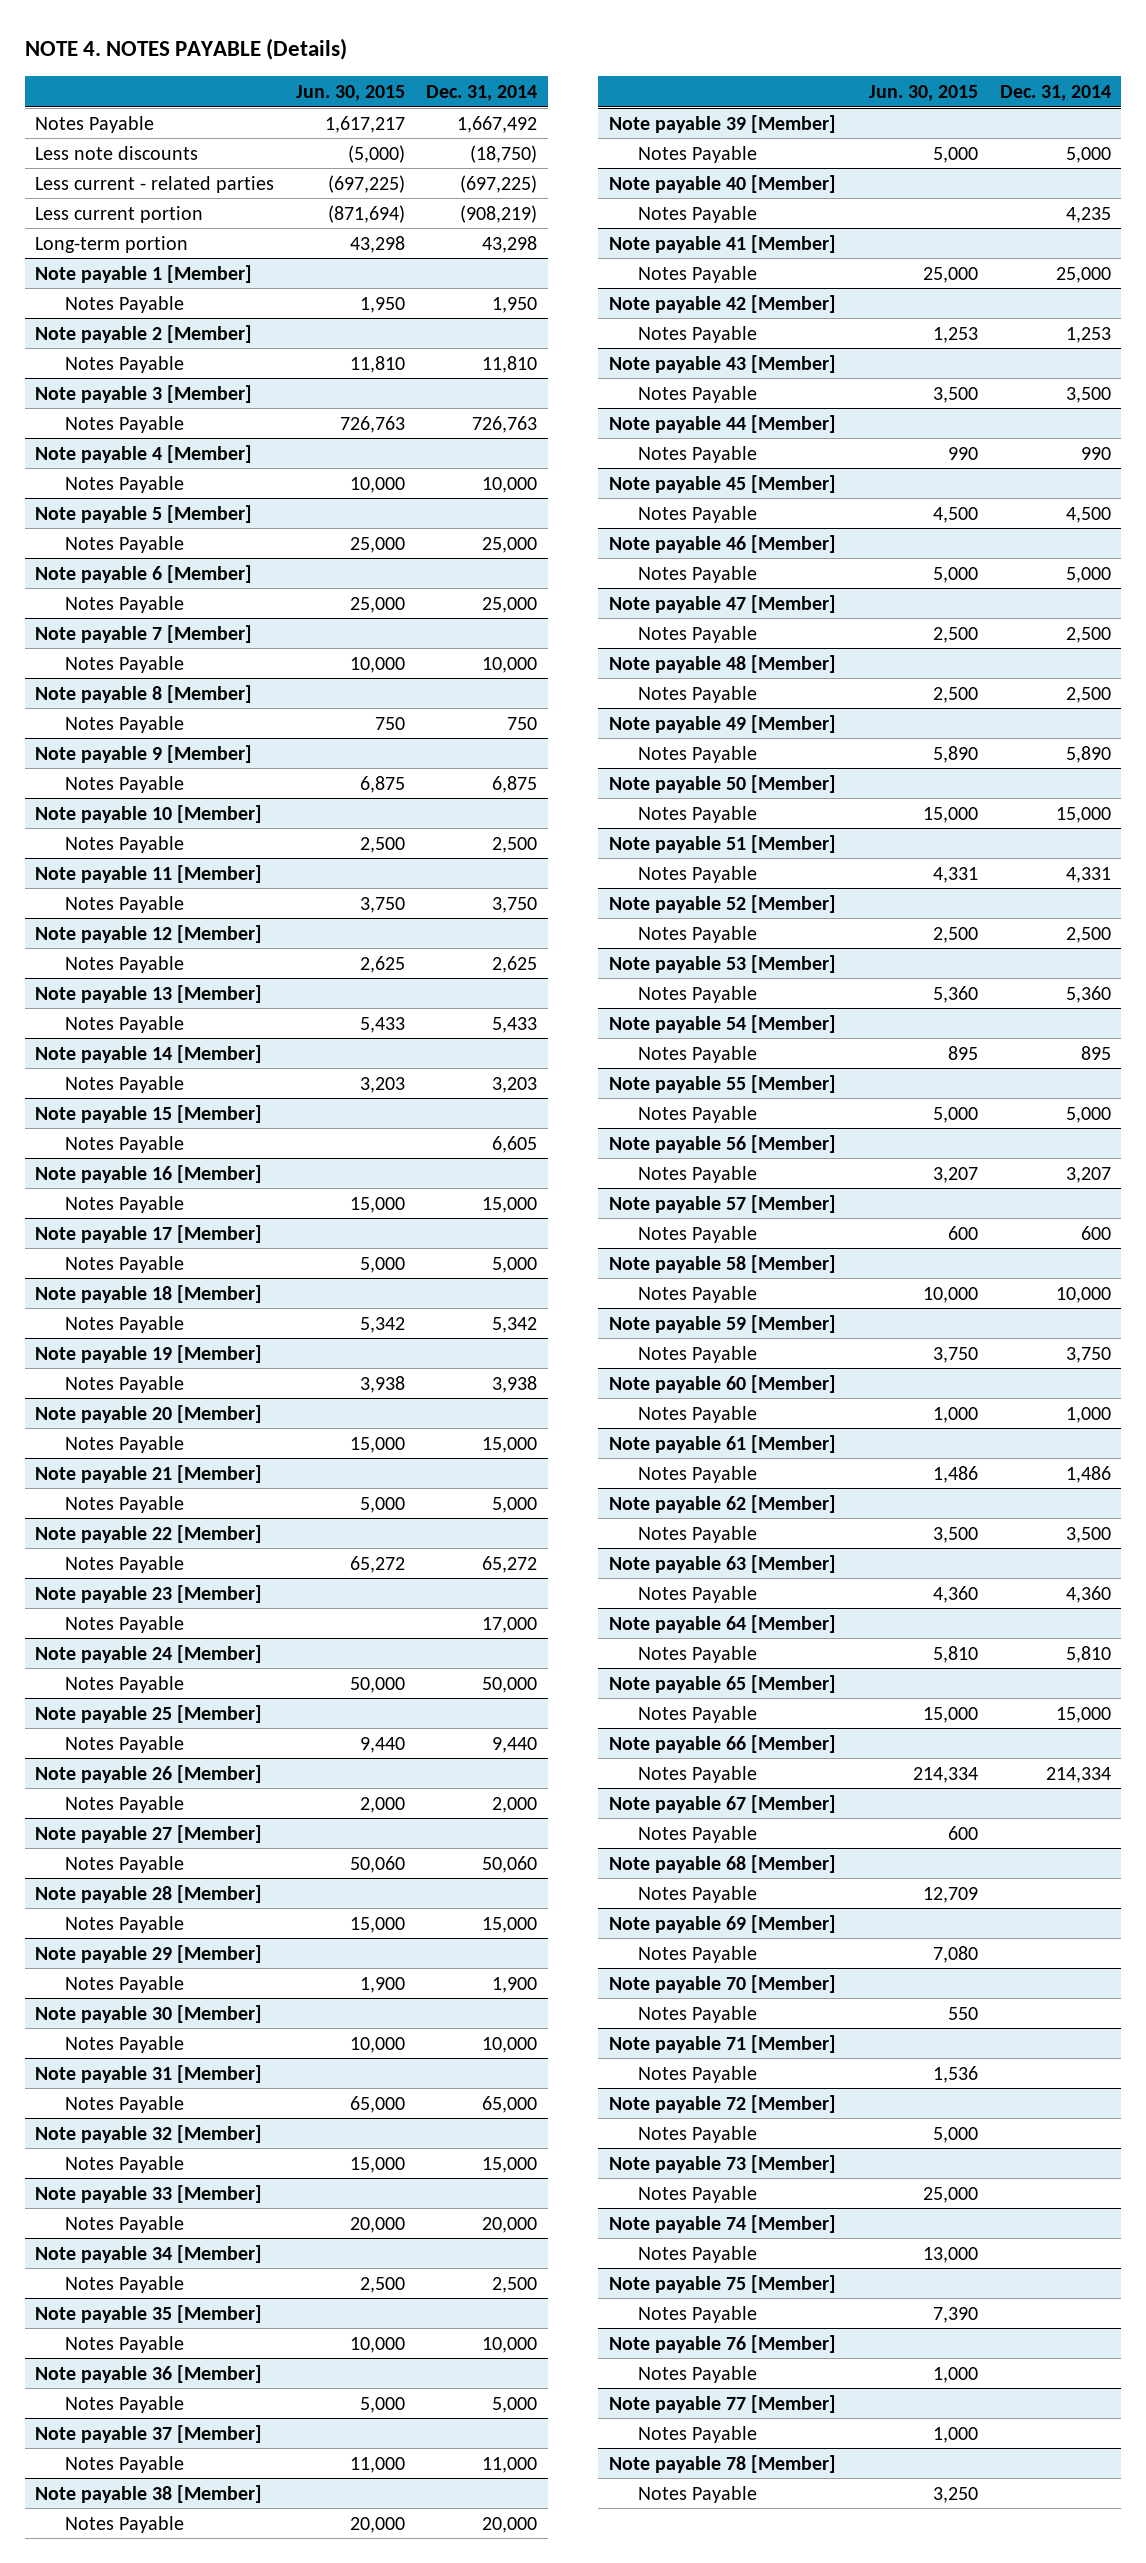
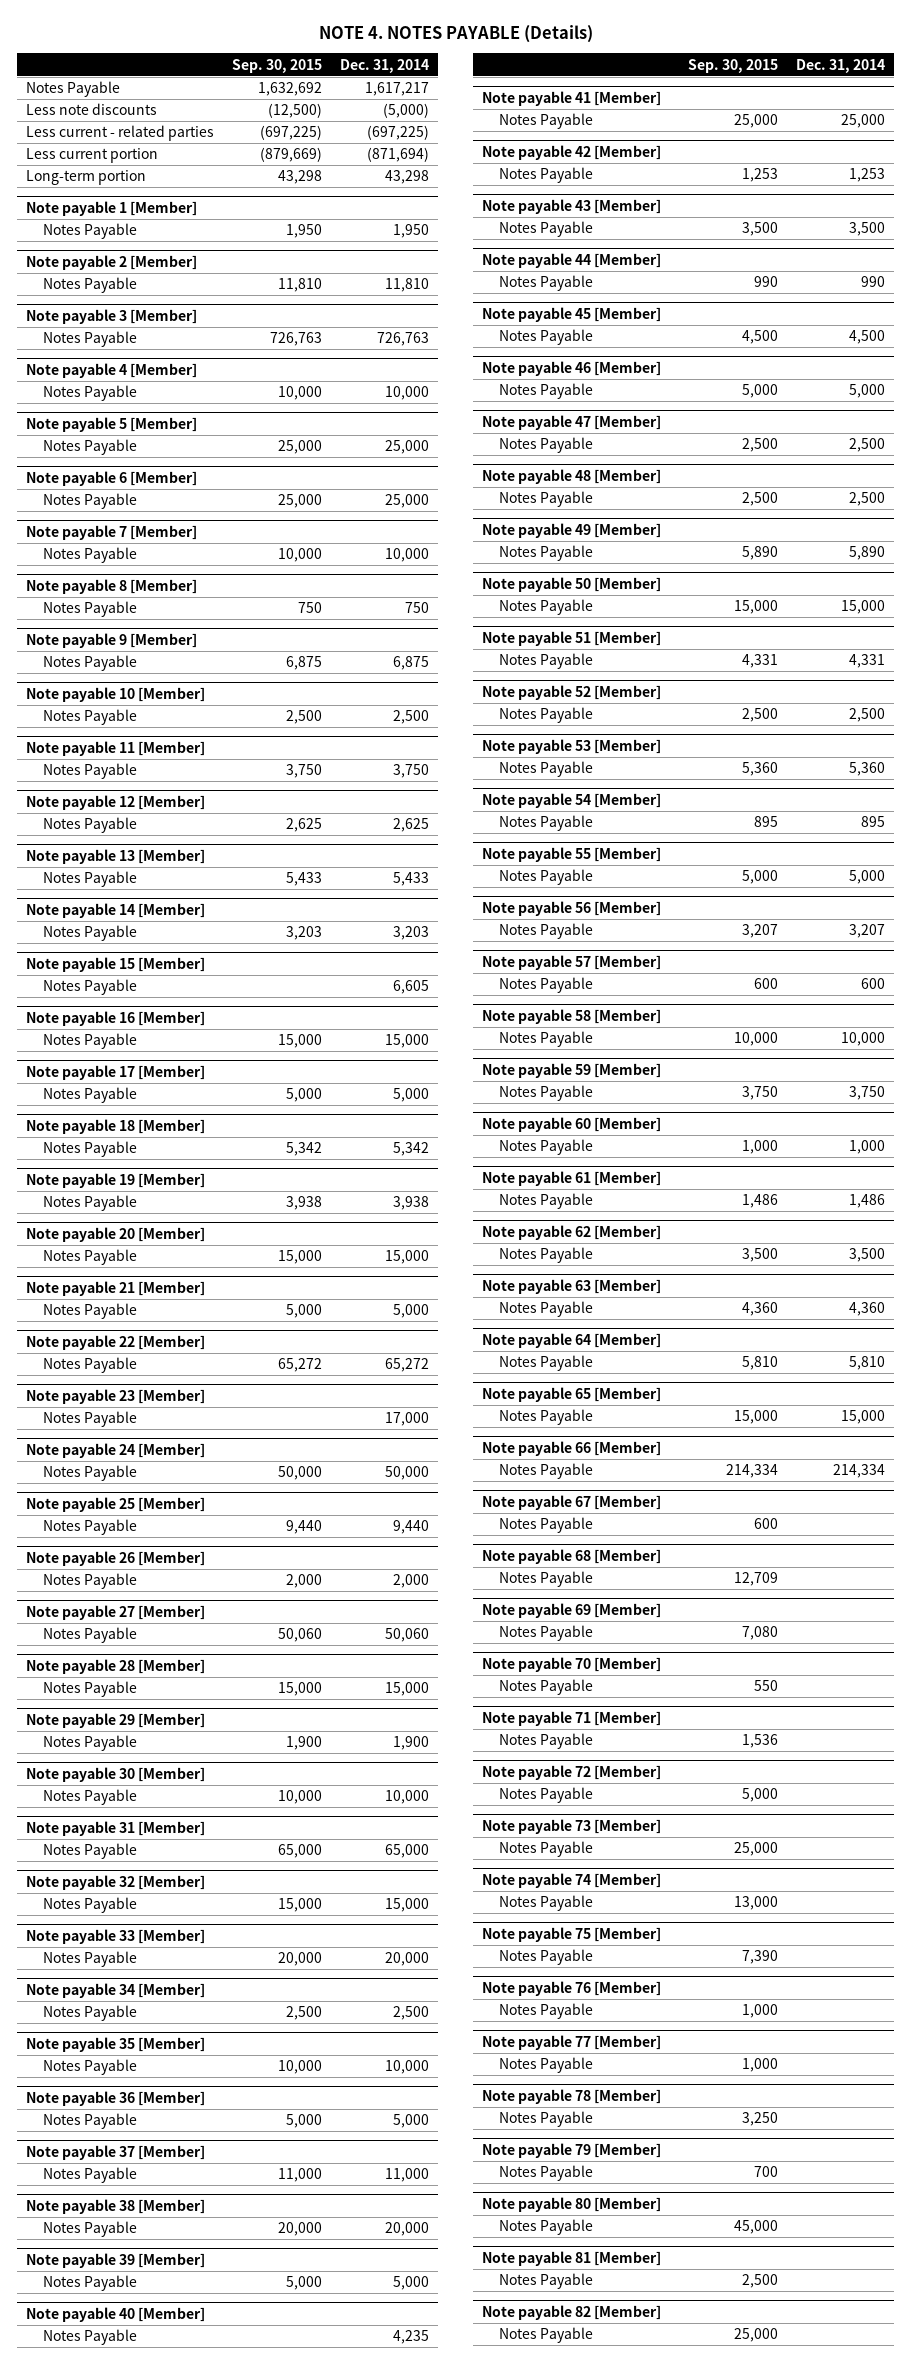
[295,85,405,102] Jun. 30, 2015 -> none
none -> [232,58,323,73] Sep. 30, 2015
[457,115,538,133] 1,667,492 -> [364,82,429,97] 1,617,217
[470,144,538,163] (18,750) -> [382,103,429,119] (5,000)
[460,204,538,223] (908,219) -> [366,147,429,163] (871,694)
none -> [482,2142,662,2158] Note payable 79 [Member]
none -> [499,2165,594,2182] Notes Payable
none -> [482,2196,662,2212] Note payable 80 [Member]
none -> [499,2219,594,2236] Notes Payable
none -> [482,2250,662,2266] Note payable 81 [Member]
none -> [499,2273,594,2290] Notes Payable
none -> [482,2304,662,2320] Note payable 82 [Member]
none -> [499,2327,594,2344] Notes Payable

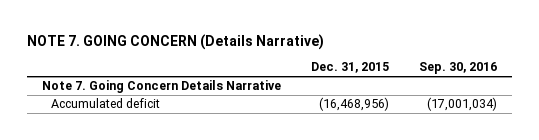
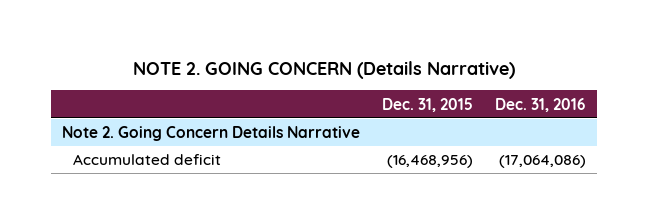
[26,33,324,50] NOTE 7. GOING CONCERN (Details Narrative) -> [133,60,516,79] NOTE 2. GOING CONCERN (Details Narrative)
[419,62,498,75] Sep. 30, 2016 -> none
none -> [495,97,587,112] Dec. 31, 2016
[41,80,281,94] Note 7. Going Concern Details Narrative -> [61,126,360,142] Note 2. Going Concern Details Narrative

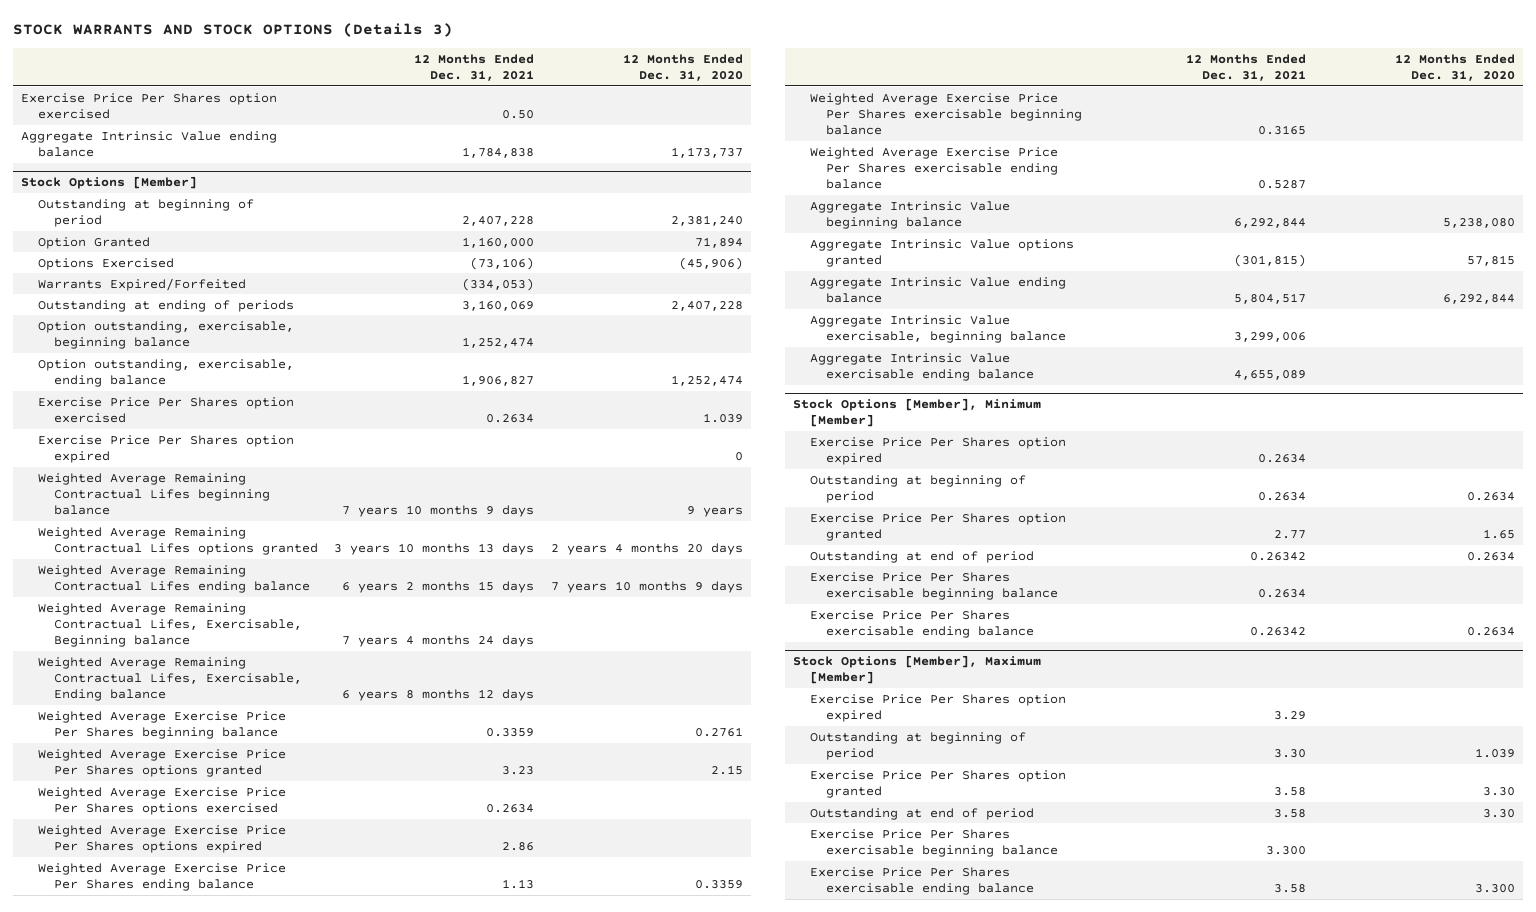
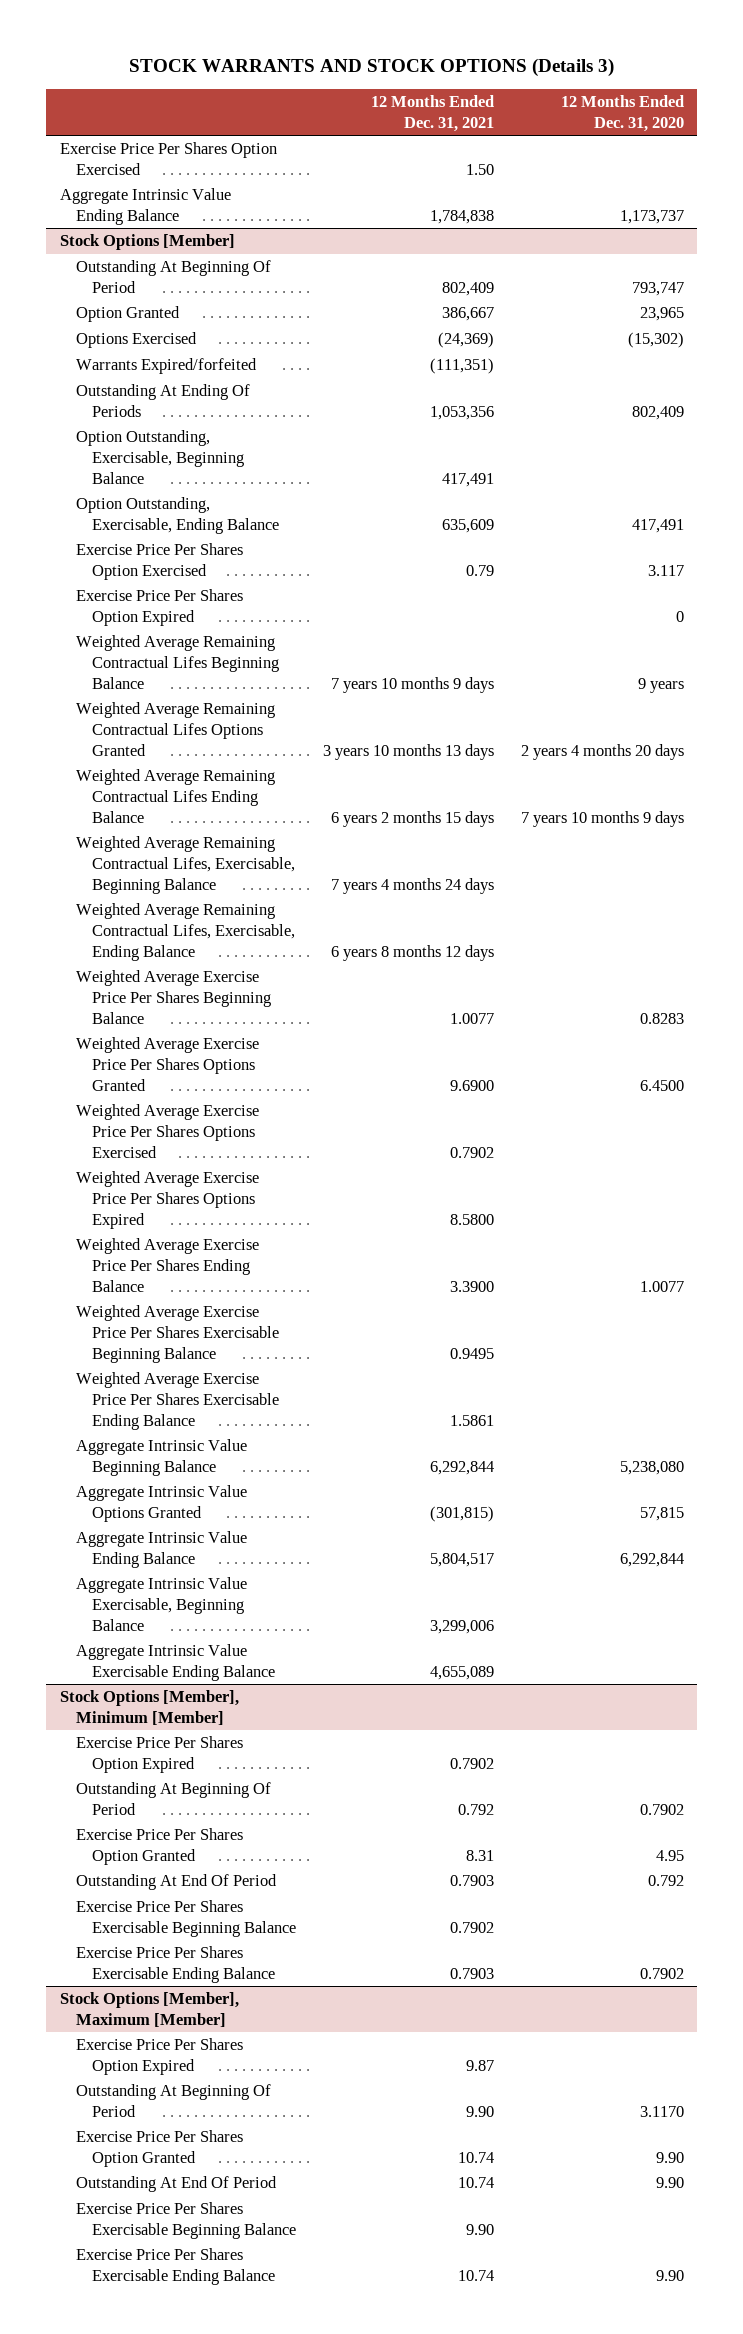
[21,92,278,120] Exercise Price Per Shares option exercised -> [59,142,277,175] Exercise Price Per Shares Option Exercised
[502,110,535,120] 0.50 -> [466,163,495,175] 1.50
[21,130,278,158] Aggregate Intrinsic Value ending balance -> [59,188,231,225] Aggregate Intrinsic Value Ending Balance
[37,198,254,228] Outstanding at beginning of period -> [75,260,271,293] Outstanding At Beginning Of Period
[462,216,535,227] 2,407,228 -> [442,281,495,296] 802,409
[670,215,743,227] 2,381,240 -> [631,281,684,296] 793,747
[462,236,535,248] 1,160,000 -> [442,307,495,322] 386,667
[694,236,743,248] 71,894 -> [639,307,684,322] 23,965
[470,256,535,270] (73,106) -> [438,332,495,349] (24,369)
[678,256,743,270] (45,906) -> [627,332,684,349] (15,302)
[37,277,246,291] Warrants Expired/Forfeited -> [75,358,257,375] Warrants Expired/forfeited
[462,277,535,291] (334,053) -> [430,358,495,375] (111,351)
[37,299,294,312] Outstanding at ending of periods -> [75,384,250,417] Outstanding At Ending Of Periods
[462,299,535,311] 3,160,069 -> [430,405,495,420] 1,053,356
[670,300,743,311] 2,407,228 -> [631,405,684,420] 802,409
[37,320,294,350] Option outstanding, exercisable, beginning balance -> [75,430,245,484] Option Outstanding, Exercisable, Beginning Balance
[462,337,535,349] 1,252,474 -> [442,472,495,487] 417,491
[37,358,294,388] Option outstanding, exercisable, ending balance -> [75,497,280,534] Option Outstanding, Exercisable, Ending Balance
[462,375,535,387] 1,906,827 -> [442,518,495,533] 635,609
[670,375,743,387] 1,252,474 -> [631,518,684,533] 417,491
[37,396,294,424] Exercise Price Per Shares option exercised -> [75,543,243,580] Exercise Price Per Shares Option Exercised
[486,414,535,424] 0.2634 -> [466,564,495,576] 0.79
[702,413,743,424] 1.039 -> [647,564,684,576] 3.117
[37,434,294,464] Exercise Price Per Shares option expired -> [75,589,243,626] Exercise Price Per Shares Option Expired
[37,472,270,516] Weighted Average Remaining Contractual Lifes beginning balance -> [75,635,280,689] Weighted Average Remaining Contractual Lifes Beginning Balance
[37,526,318,556] Weighted Average Remaining Contractual Lifes options granted -> [75,702,275,756] Weighted Average Remaining Contractual Lifes Options Granted
[37,564,310,594] Weighted Average Remaining Contractual Lifes ending balance -> [75,769,275,823] Weighted Average Remaining Contractual Lifes Ending Balance
[37,602,302,648] Weighted Average Remaining Contractual Lifes, Exercisable, Beginning balance -> [75,836,296,894] Weighted Average Remaining Contractual Lifes, Exercisable, Beginning Balance
[37,656,302,702] Weighted Average Remaining Contractual Lifes, Exercisable, Ending balance -> [75,903,296,961] Weighted Average Remaining Contractual Lifes, Exercisable, Ending Balance
[37,710,286,740] Weighted Average Exercise Price Per Shares beginning balance -> [75,970,272,1024] Weighted Average Exercise Price Per Shares Beginning Balance
[486,728,535,738] 0.3359 -> [450,1012,495,1024] 1.0077
[694,727,743,738] 0.2761 -> [639,1012,684,1024] 0.8283
[37,748,286,778] Weighted Average Exercise Price Per Shares options granted -> [75,1037,259,1091] Weighted Average Exercise Price Per Shares Options Granted
[502,766,535,776] 3.23 -> [450,1079,495,1091] 9.6900
[710,765,743,776] 2.15 -> [639,1079,684,1091] 6.4500
[37,786,286,816] Weighted Average Exercise Price Per Shares options exercised -> [75,1104,259,1158] Weighted Average Exercise Price Per Shares Options Exercised
[486,804,535,814] 0.2634 -> [450,1146,495,1158] 0.7902
[37,824,286,854] Weighted Average Exercise Price Per Shares options expired -> [75,1171,259,1229] Weighted Average Exercise Price Per Shares Options Expired
[502,842,535,852] 2.86 -> [450,1213,495,1225] 8.5800
[37,862,286,892] Weighted Average Exercise Price Per Shares ending balance -> [75,1238,259,1292] Weighted Average Exercise Price Per Shares Ending Balance
[502,879,535,890] 1.13 -> [450,1280,495,1292] 3.3900
[694,880,743,890] 0.3359 -> [639,1280,684,1292] 1.0077
[809,92,1082,136] Weighted Average Exercise Price Per Shares exercisable beginning balance -> [75,1305,280,1363] Weighted Average Exercise Price Per Shares Exercisable Beginning Balance
[1258,125,1307,136] 0.3165 -> [450,1347,495,1359] 0.9495
[809,146,1058,190] Weighted Average Exercise Price Per Shares exercisable ending balance -> [75,1372,280,1430] Weighted Average Exercise Price Per Shares Exercisable Ending Balance
[1258,180,1307,190] 0.5287 -> [450,1414,495,1426] 1.5861
[809,200,1010,230] Aggregate Intrinsic Value beginning balance -> [75,1439,247,1476] Aggregate Intrinsic Value Beginning Balance
[809,238,1074,268] Aggregate Intrinsic Value options granted -> [75,1485,247,1522] Aggregate Intrinsic Value Options Granted
[809,276,1066,304] Aggregate Intrinsic Value ending balance -> [75,1531,247,1568] Aggregate Intrinsic Value Ending Balance
[809,314,1066,344] Aggregate Intrinsic Value exercisable, beginning balance -> [75,1577,247,1631] Aggregate Intrinsic Value Exercisable, Beginning Balance
[809,352,1034,382] Aggregate Intrinsic Value exercisable ending balance -> [75,1644,276,1681] Aggregate Intrinsic Value Exercisable Ending Balance
[809,436,1066,466] Exercise Price Per Shares option expired -> [75,1736,243,1773] Exercise Price Per Shares Option Expired
[1258,454,1307,464] 0.2634 -> [450,1757,495,1769] 0.7902
[809,474,1026,504] Outstanding at beginning of period -> [75,1782,271,1815] Outstanding At Beginning Of Period
[1258,492,1307,502] 0.2634 -> [458,1803,495,1815] 0.792
[1466,492,1515,502] 0.2634 -> [639,1803,684,1815] 0.7902
[809,512,1066,542] Exercise Price Per Shares option granted -> [75,1828,243,1865] Exercise Price Per Shares Option Granted
[1274,530,1307,540] 2.77 -> [466,1849,495,1861] 8.31
[1482,529,1515,540] 1.65 -> [655,1849,684,1861] 4.95
[809,550,1034,563] Outstanding at end of period -> [75,1874,277,1891] Outstanding At End Of Period
[1250,551,1307,561] 0.26342 -> [450,1875,495,1887] 0.7903
[1466,551,1515,561] 0.2634 -> [647,1875,684,1887] 0.792
[809,571,1058,601] Exercise Price Per Shares exercisable beginning balance -> [75,1900,297,1937] Exercise Price Per Shares Exercisable Beginning Balance
[1258,589,1307,599] 0.2634 -> [450,1921,495,1933] 0.7902
[809,609,1034,639] Exercise Price Per Shares exercisable ending balance -> [75,1946,276,1983] Exercise Price Per Shares Exercisable Ending Balance
[1250,627,1307,637] 0.26342 -> [450,1967,495,1979] 0.7903
[1466,627,1515,637] 0.2634 -> [639,1967,684,1979] 0.7902
[809,693,1066,723] Exercise Price Per Shares option expired -> [75,2038,243,2075] Exercise Price Per Shares Option Expired
[1274,711,1307,721] 3.29 -> [466,2059,495,2071] 9.87
[809,731,1026,761] Outstanding at beginning of period -> [75,2084,271,2117] Outstanding At Beginning Of Period
[1274,749,1307,759] 3.30 -> [466,2105,495,2117] 9.90
[1474,748,1515,759] 1.039 -> [639,2105,684,2117] 3.1170
[809,769,1066,799] Exercise Price Per Shares option granted -> [75,2130,243,2167] Exercise Price Per Shares Option Granted
[1274,787,1307,797] 3.58 -> [458,2151,495,2163] 10.74
[1482,787,1515,797] 3.30 -> [655,2151,684,2163] 9.90
[809,807,1034,820] Outstanding at end of period -> [75,2176,277,2193] Outstanding At End Of Period
[1274,808,1307,818] 3.58 -> [458,2177,495,2189] 10.74
[1482,808,1515,818] 3.30 -> [655,2177,684,2189] 9.90
[809,828,1058,858] Exercise Price Per Shares exercisable beginning balance -> [75,2202,297,2239] Exercise Price Per Shares Exercisable Beginning Balance
[1266,846,1307,856] 3.300 -> [466,2223,495,2235] 9.90
[809,866,1034,896] Exercise Price Per Shares exercisable ending balance -> [75,2248,276,2285] Exercise Price Per Shares Exercisable Ending Balance
[1274,884,1307,894] 3.58 -> [458,2269,495,2281] 10.74
[1474,884,1515,894] 3.300 -> [655,2269,684,2281] 9.90

